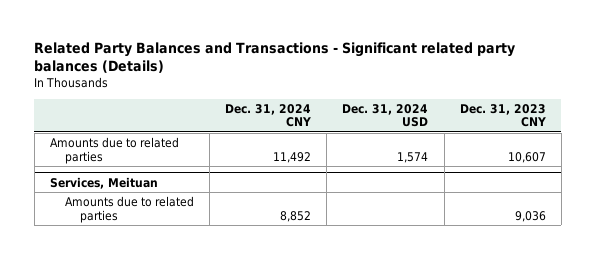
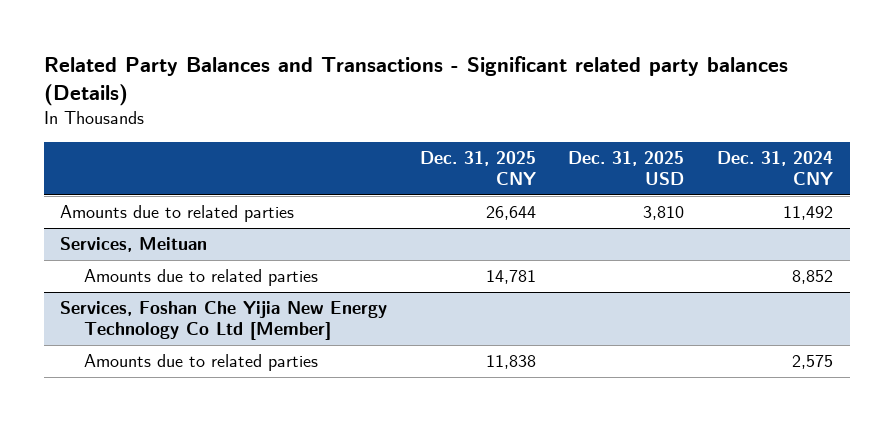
[342,103,429,128] Dec. 31, 2024 USD -> none
[459,103,546,128] Dec. 31, 2023 CNY -> none
none -> [419,151,536,186] Dec. 31, 2025 CNY
none -> [568,151,685,186] Dec. 31, 2025 USD
none -> [59,301,387,341] Services, Foshan Che Yijia New Energy Technology Co Ltd [Member]
none -> [83,354,318,372] Amounts due to related parties

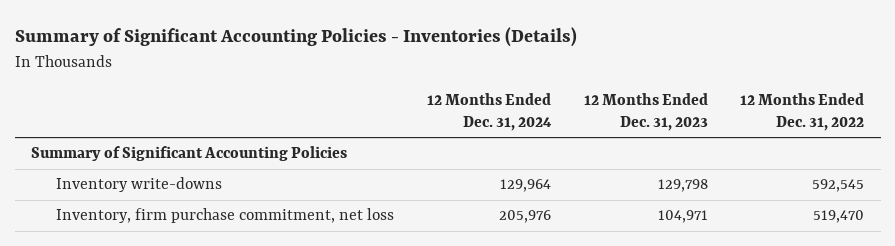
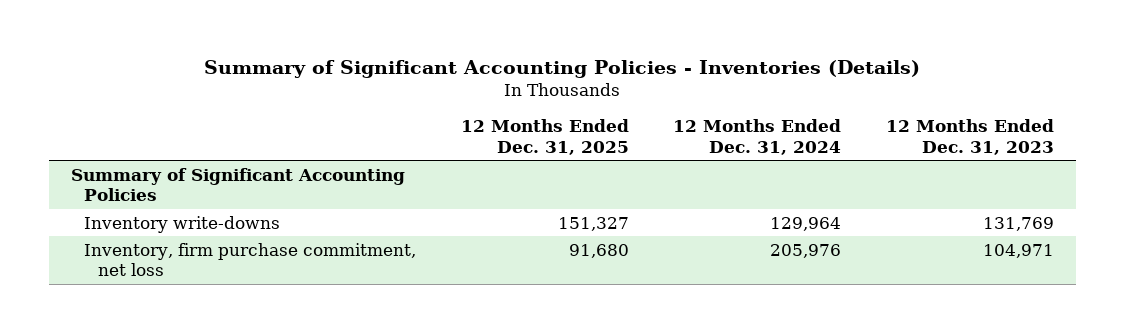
[740,92,865,132] 12 Months Ended Dec. 31, 2022 -> none
none -> [460,119,629,155] 12 Months Ended Dec. 31, 2025
[657,179,708,193] 129,798 -> [982,216,1054,231] 131,769

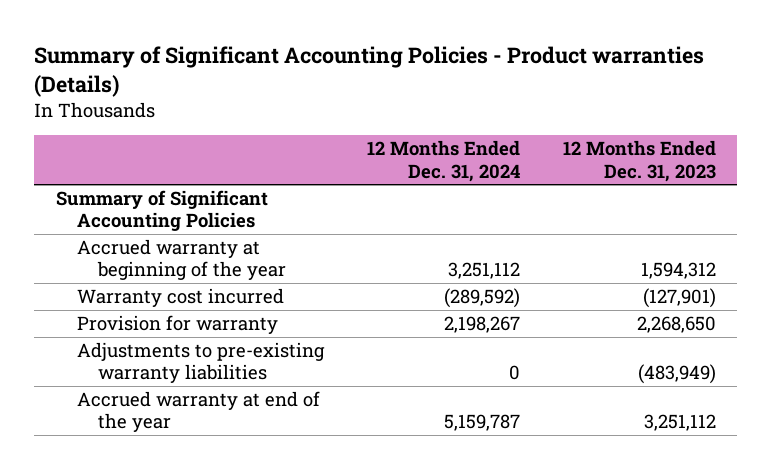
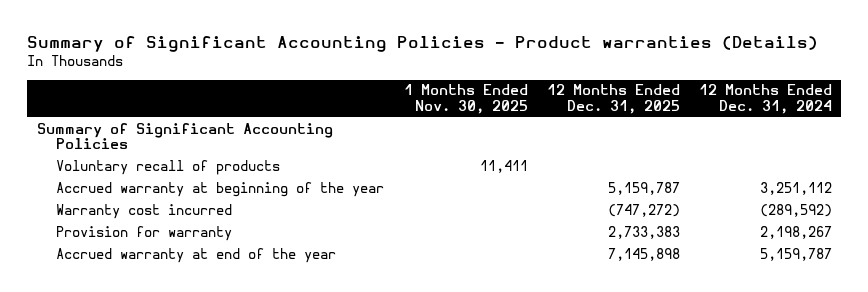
[562,140,716,182] 12 Months Ended Dec. 31, 2023 -> none
none -> [403,84,528,115] 1 Months Ended Nov. 30, 2025
none -> [546,84,680,115] 12 Months Ended Dec. 31, 2025
none -> [56,159,281,175] Voluntary recall of products
[76,342,325,384] Adjustments to pre-existing warranty liabilities -> none

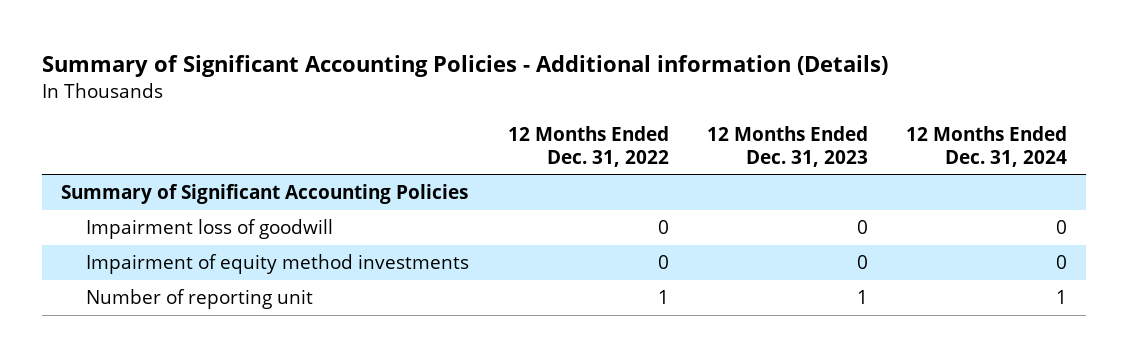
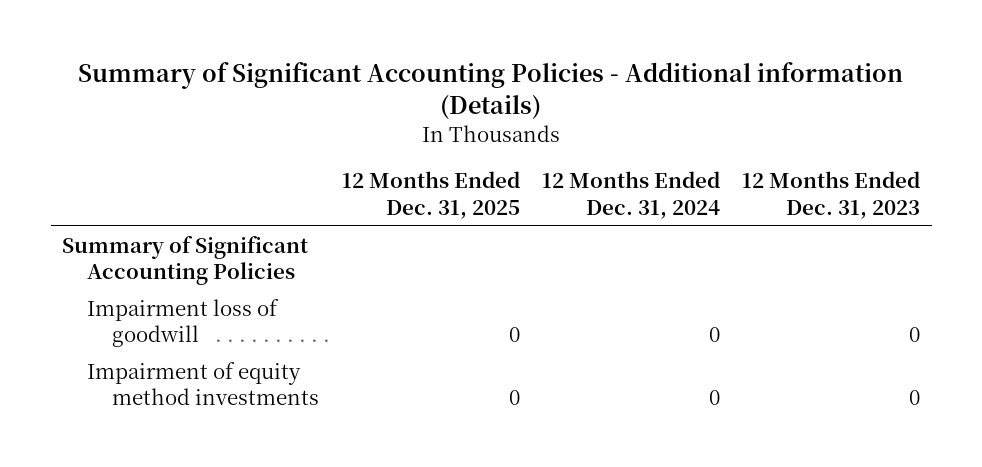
[507,126,669,167] 12 Months Ended Dec. 31, 2022 -> none
none -> [341,171,520,219] 12 Months Ended Dec. 31, 2025
[86,289,314,310] Number of reporting unit -> none

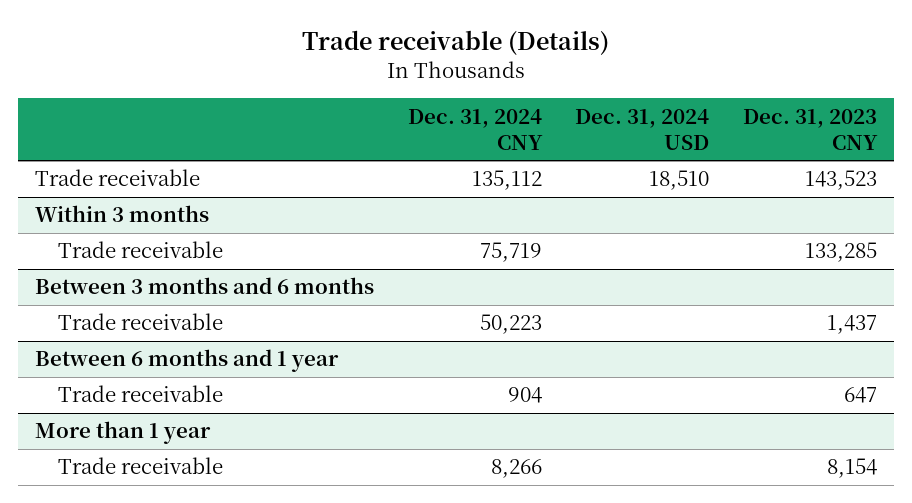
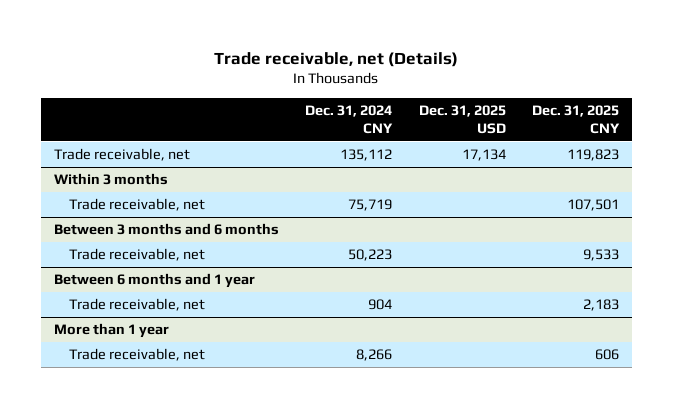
[302,30,610,56] Trade receivable (Details) -> [214,51,459,67] Trade receivable, net (Details)
[575,108,710,150] Dec. 31, 2024 USD -> none
[742,108,878,150] Dec. 31, 2023 CNY -> none
none -> [418,105,506,135] Dec. 31, 2025 USD
none -> [531,105,620,135] Dec. 31, 2025 CNY
[35,169,201,187] Trade receivable -> [53,148,190,162] Trade receivable, net
[57,241,223,259] Trade receivable -> [69,198,206,212] Trade receivable, net
[57,313,223,331] Trade receivable -> [69,248,206,262] Trade receivable, net
[57,385,223,403] Trade receivable -> [69,298,206,312] Trade receivable, net
[57,457,223,475] Trade receivable -> [69,348,206,362] Trade receivable, net

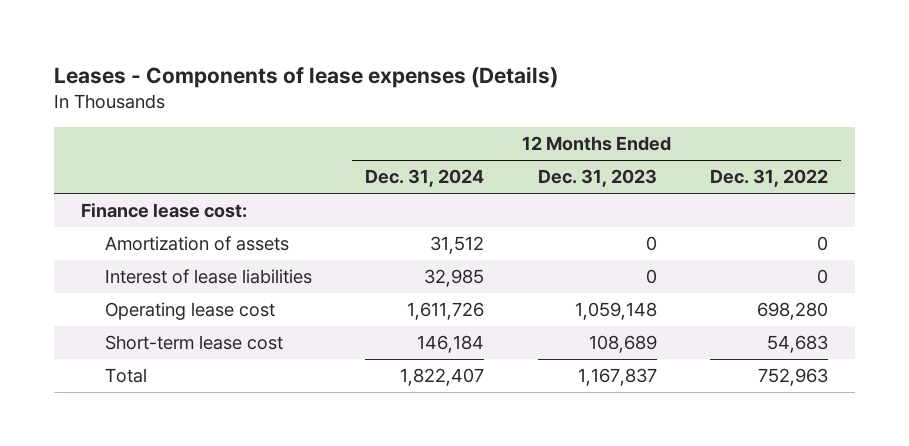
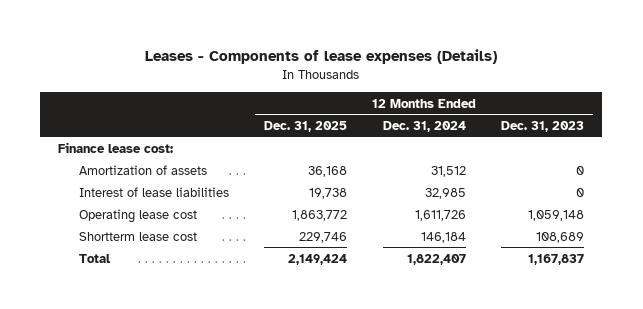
[709,169,828,188] Dec. 31, 2022 -> none
none -> [264,120,348,132] Dec. 31, 2025
[104,335,283,351] Short-term lease cost -> [78,231,197,241] Shortterm lease cost

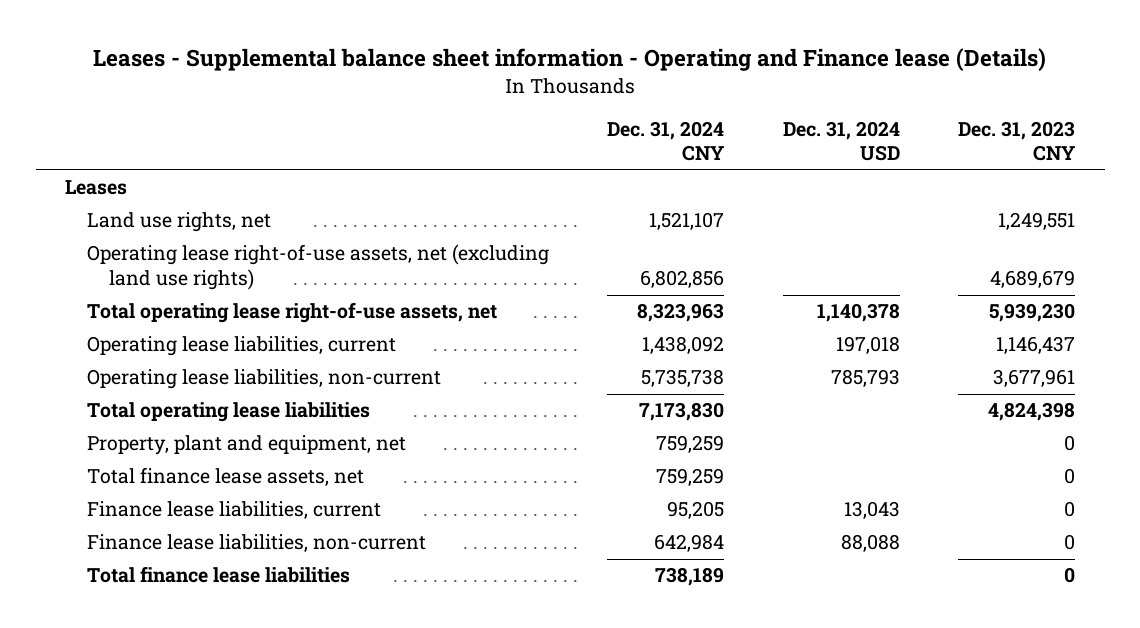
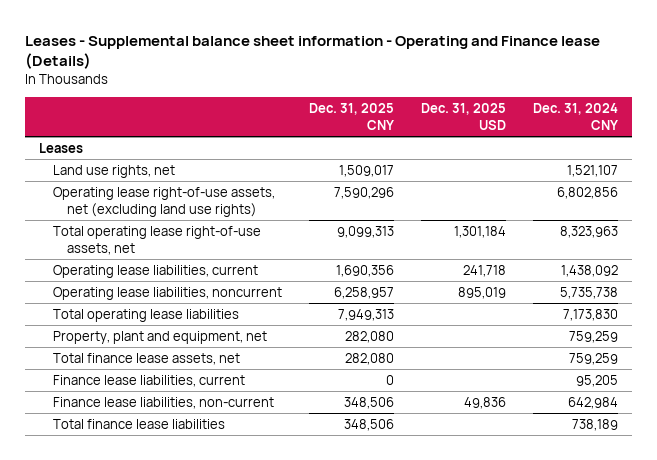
[782,120,900,162] Dec. 31, 2024 USD -> none
[958,120,1076,162] Dec. 31, 2023 CNY -> none
none -> [309,103,395,131] Dec. 31, 2025 CNY
none -> [421,103,507,131] Dec. 31, 2025 USD
[86,369,441,390] Operating lease liabilities, non-current -> [52,286,282,300] Operating lease liabilities, noncurrent

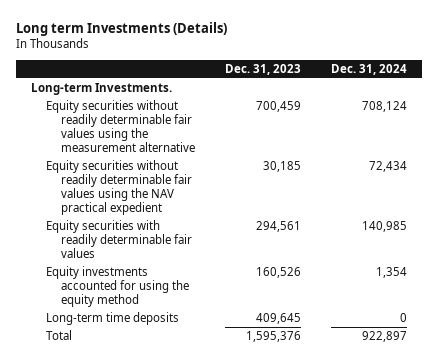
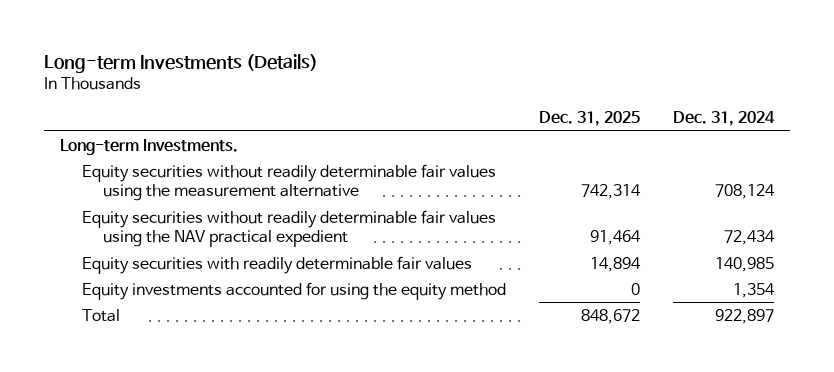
[15,22,227,37] Long term Investments (Details) -> [43,53,318,73] Long-term Investments (Details)
[225,63,302,75] Dec. 31, 2023 -> none
none -> [538,111,640,127] Dec. 31, 2025
[45,312,179,326] Long-term time deposits -> none

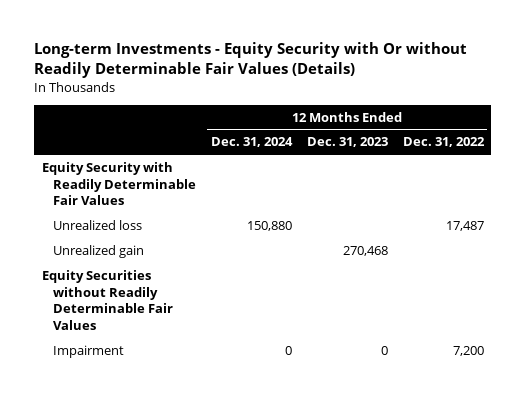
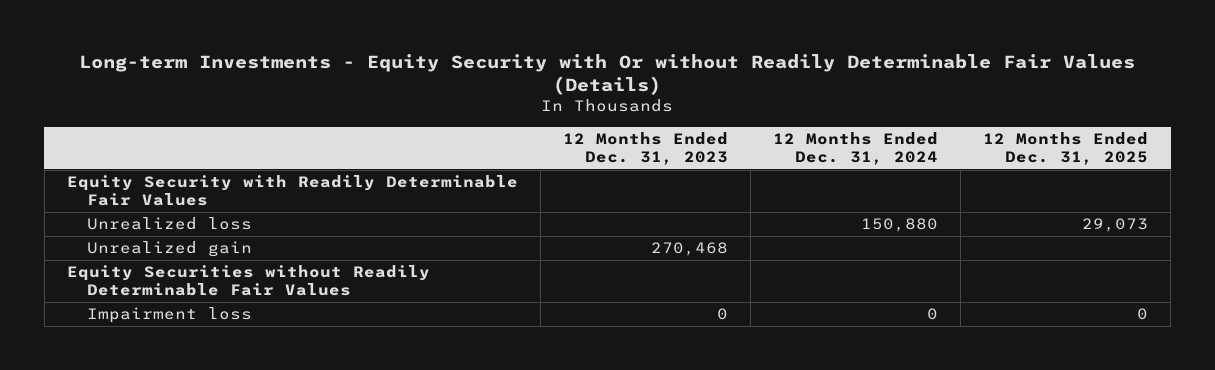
[402,137,485,148] Dec. 31, 2022 -> none
none -> [983,131,1149,166] 12 Months Ended Dec. 31, 2025
[52,344,124,358] Impairment -> [86,307,252,324] Impairment loss

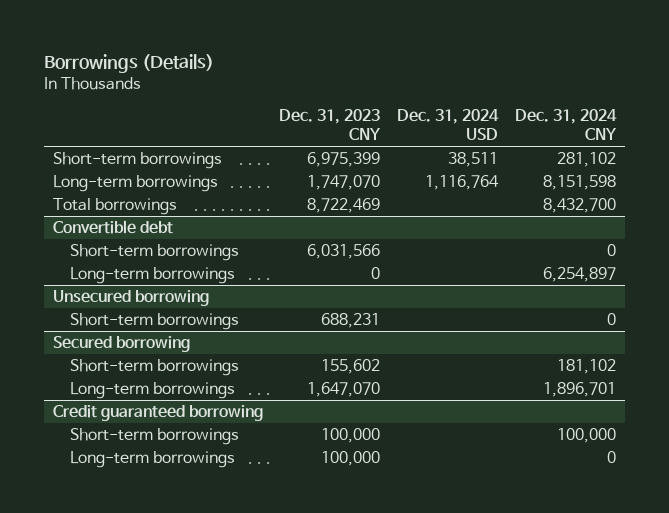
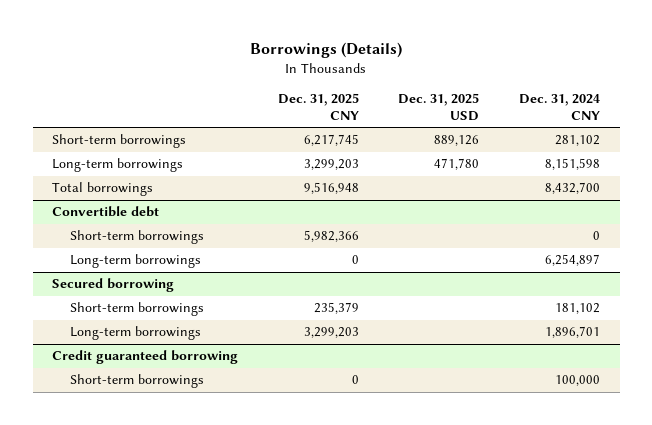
[279,109,382,141] Dec. 31, 2023 CNY -> none
[397,109,500,141] Dec. 31, 2024 USD -> none
none -> [277,93,359,120] Dec. 31, 2025 CNY
none -> [398,93,480,121] Dec. 31, 2025 USD
[52,290,209,307] Unsecured borrowing -> none
[70,313,240,331] Short-term borrowings -> none
[70,451,236,469] Long-term borrowings -> none

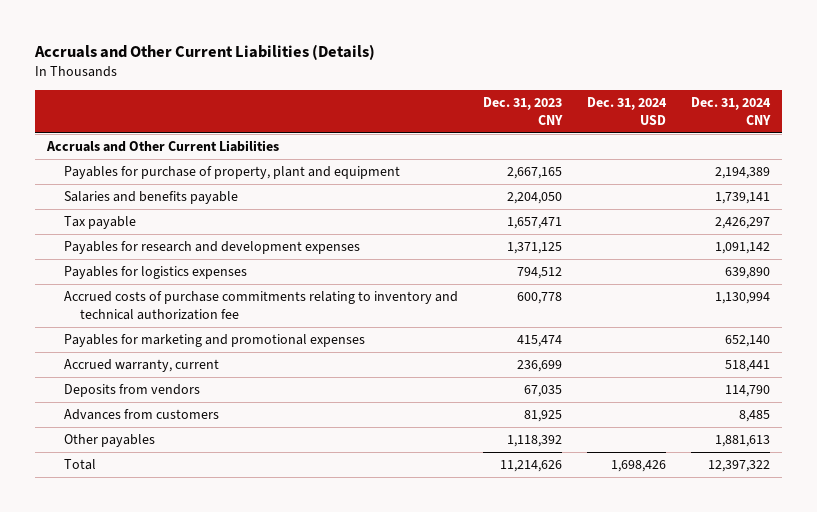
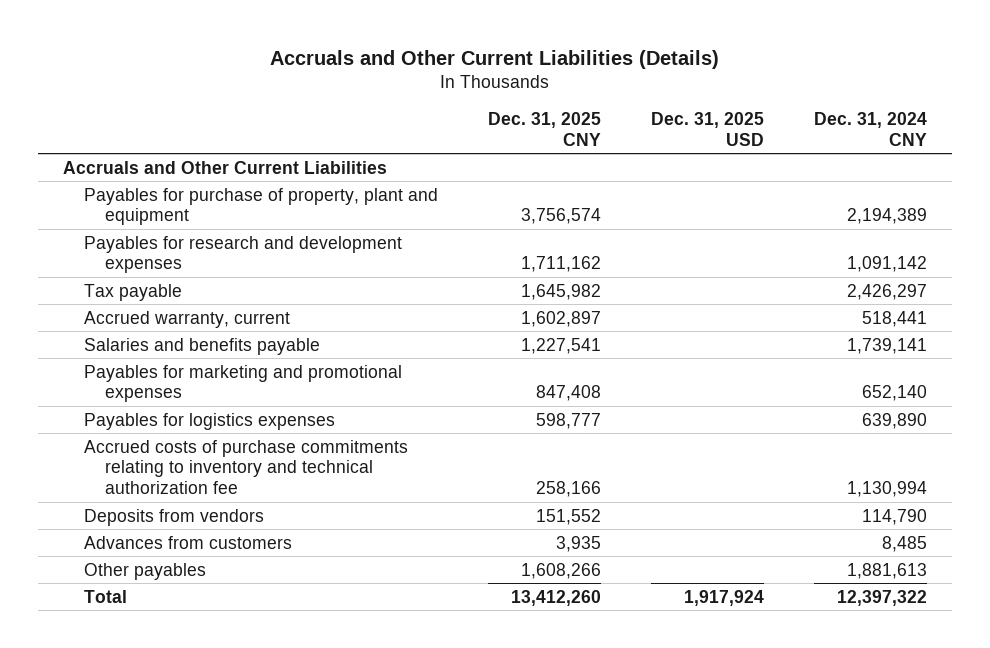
[482,97,563,126] Dec. 31, 2023 CNY -> none
[586,97,667,126] Dec. 31, 2024 USD -> none
none -> [488,112,602,146] Dec. 31, 2025 CNY
none -> [651,112,765,146] Dec. 31, 2025 USD
[63,216,136,230] Tax payable -> [84,283,183,301] Tax payable
[63,359,219,373] Accrued warranty, current -> [84,310,291,328] Accrued warranty, current
[63,191,238,205] Salaries and benefits payable -> [84,337,321,355] Salaries and benefits payable
[63,334,365,348] Payables for marketing and promotional expenses -> [84,364,403,403] Payables for marketing and promotional expenses

